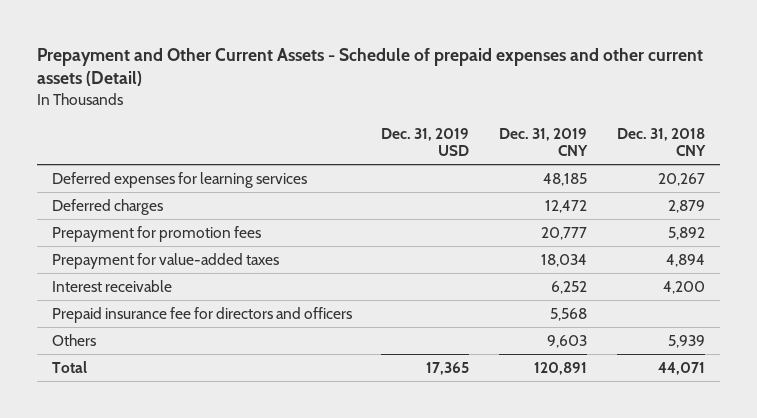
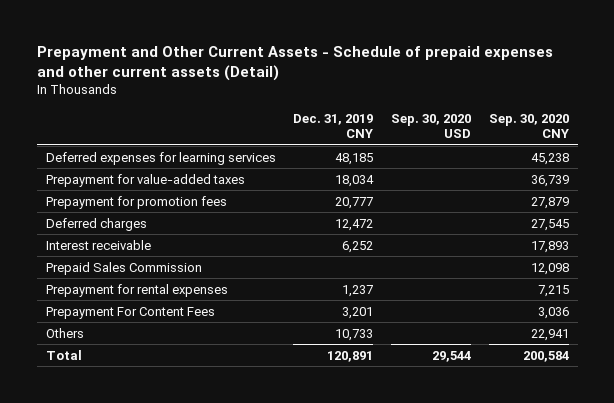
[381,127,470,157] Dec. 31, 2019 USD -> none
[616,127,706,157] Dec. 31, 2018 CNY -> none
none -> [391,113,472,139] Sep. 30, 2020 USD
none -> [488,113,569,139] Sep. 30, 2020 CNY
[51,225,261,242] Prepayment for promotion fees -> [45,195,227,209] Prepayment for promotion fees
[51,198,163,215] Deferred charges -> [45,217,147,231] Deferred charges
[51,306,352,323] Prepaid insurance fee for directors and officers -> none
none -> [45,261,202,275] Prepaid Sales Commission
none -> [45,283,228,297] Prepayment for rental expenses
none -> [45,306,215,319] Prepayment For Content Fees
[547,334,588,348] 9,603 -> [335,328,374,341] 10,733

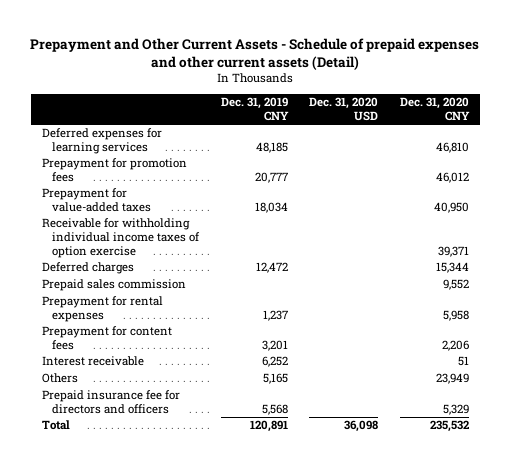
[391,113,472,139] Sep. 30, 2020 USD -> none
[488,113,569,139] Sep. 30, 2020 CNY -> none
none -> [309,97,379,121] Dec. 31, 2020 USD
none -> [400,97,471,121] Dec. 31, 2020 CNY
[45,173,245,187] Prepayment for value-added taxes -> [41,188,152,213] Prepayment for value-added taxes
none -> [41,218,201,259] Receivable for withholding individual income taxes of option exercise
[45,261,202,275] Prepaid Sales Commission -> [41,279,186,292] Prepaid sales commission
[45,306,215,319] Prepayment For Content Fees -> [41,326,172,351] Prepayment for content fees
[45,239,151,250] Interest receivable -> [41,356,144,367] Interest receivable
[335,328,374,341] 10,733 -> [262,373,288,385] 5,165
none -> [41,390,180,415] Prepaid insurance fee for directors and officers

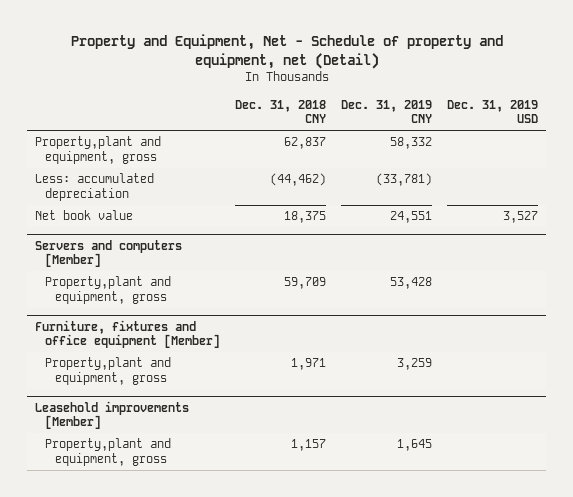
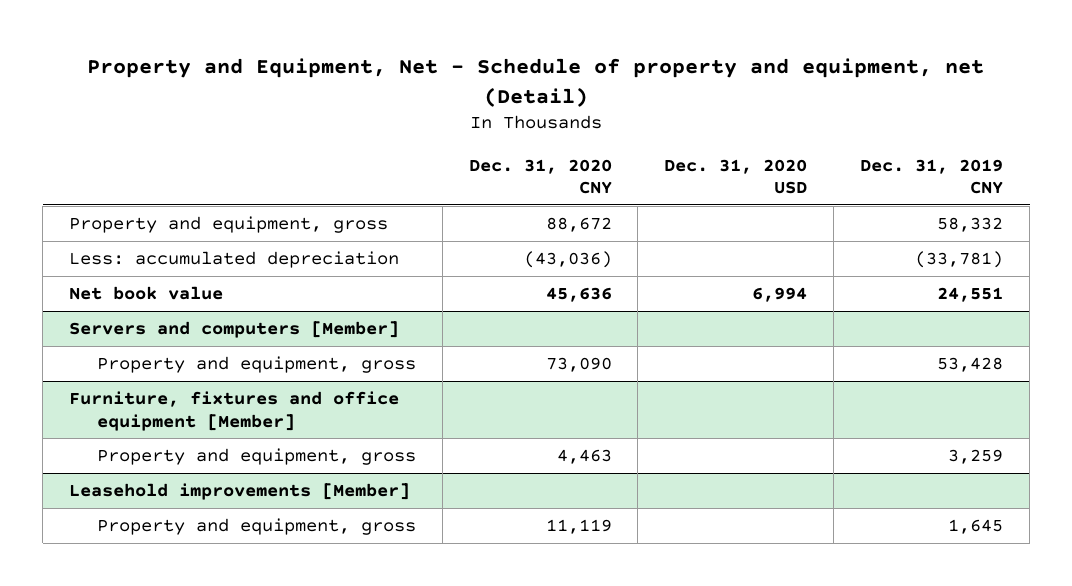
[235,99,327,124] Dec. 31, 2018 CNY -> none
[447,99,539,124] Dec. 31, 2019 USD -> none
none -> [468,158,612,195] Dec. 31, 2020 CNY
none -> [664,158,808,195] Dec. 31, 2020 USD
[34,136,161,165] Property,plant and equipment, gross -> [69,215,389,233] Property and equipment, gross
[44,276,171,305] Property,plant and equipment, gross -> [96,355,416,373] Property and equipment, gross
[44,357,171,386] Property,plant and equipment, gross -> [96,447,416,465] Property and equipment, gross
[44,438,171,467] Property,plant and equipment, gross -> [96,517,416,535] Property and equipment, gross

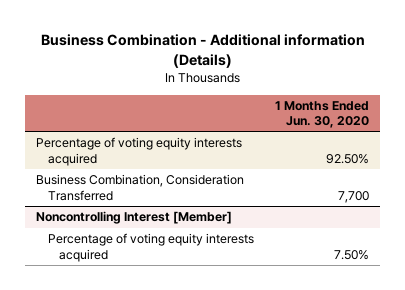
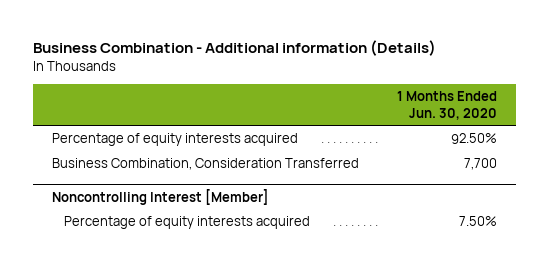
[35,137,242,166] Percentage of voting equity interests acquired -> [51,133,298,147] Percentage of equity interests acquired
[47,233,254,262] Percentage of voting equity interests acquired -> [63,216,310,230] Percentage of equity interests acquired

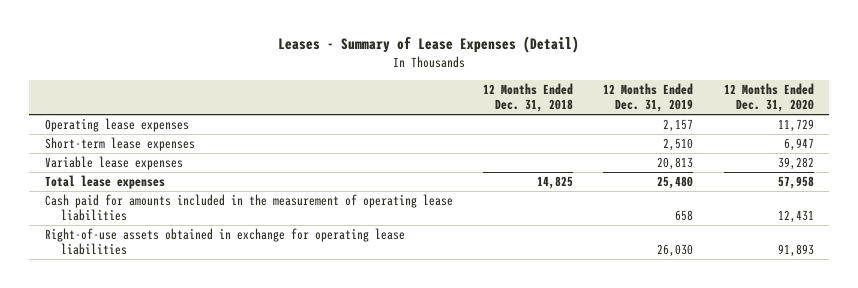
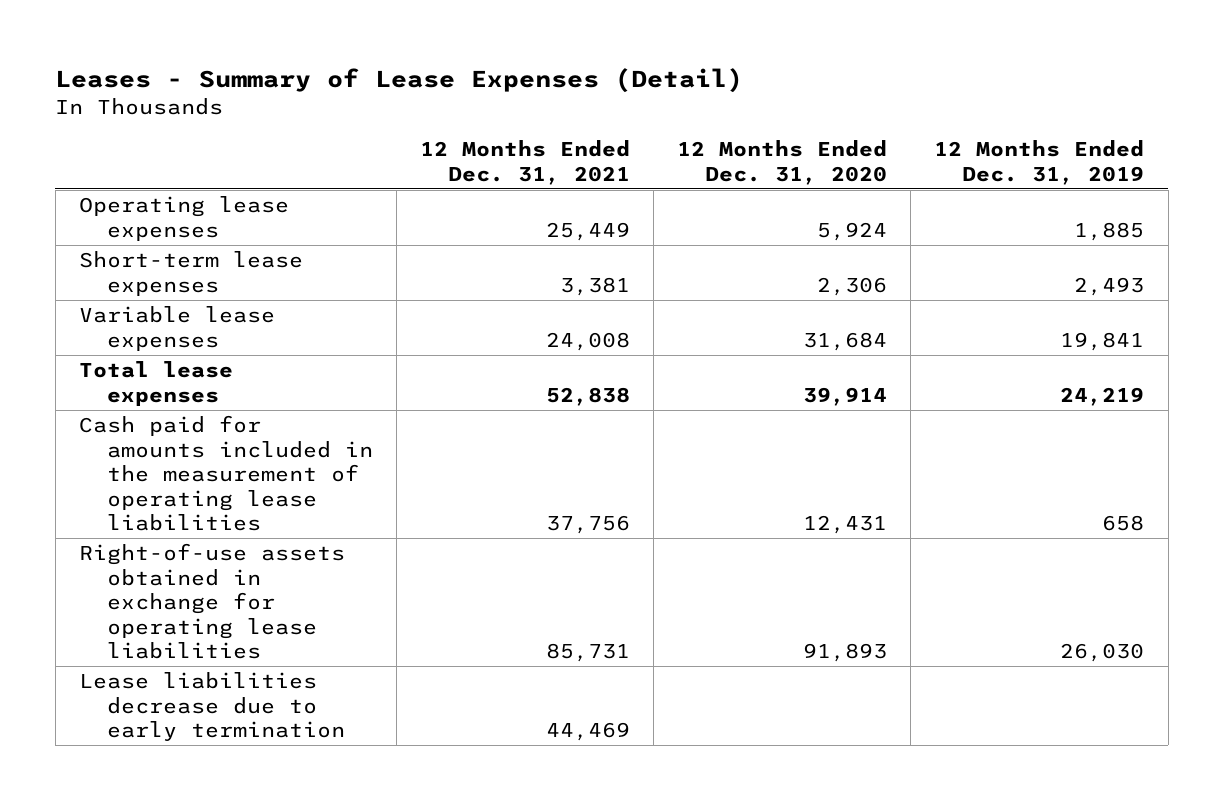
[482,82,573,112] 12 Months Ended Dec. 31, 2018 -> none
none -> [419,140,630,185] 12 Months Ended Dec. 31, 2021
[663,119,694,133] 2,157 -> [1074,221,1145,241] 1,885
[777,119,814,133] 11,729 -> [817,221,888,241] 5,924
[663,138,694,152] 2,510 -> [1074,276,1145,296] 2,493
[783,138,814,152] 6,947 -> [817,276,888,296] 2,306
[657,157,694,171] 20,813 -> [1060,331,1145,351] 19,841
[777,157,814,171] 39,282 -> [803,331,888,351] 31,684
[657,176,694,190] 25,480 -> [1060,386,1145,406] 24,219
[777,176,814,190] 57,958 -> [803,386,888,406] 39,914
none -> [79,672,345,742] Lease liabilities decrease due to early termination

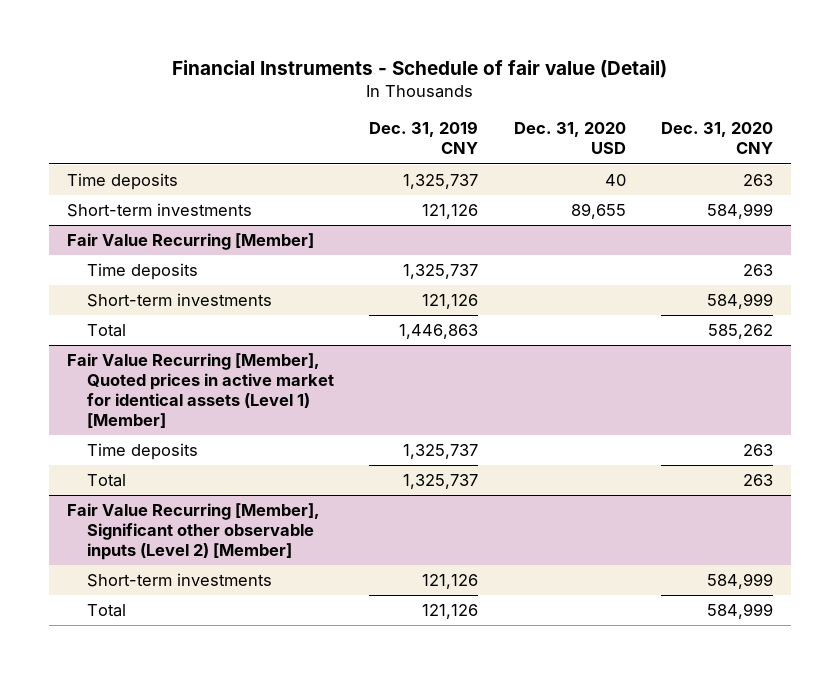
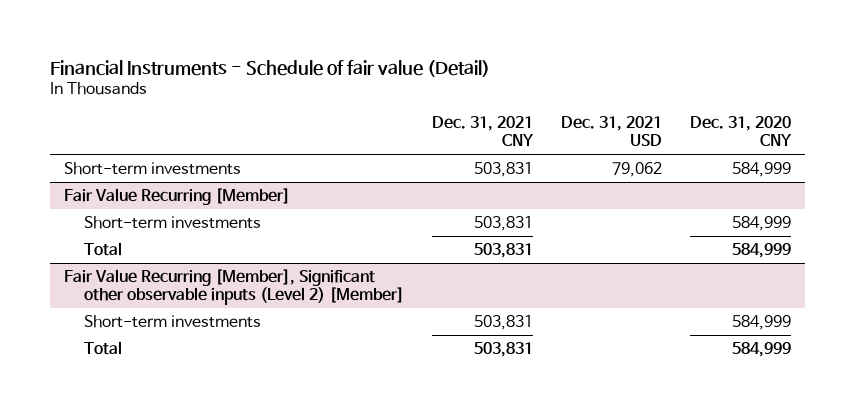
[369,121,479,155] Dec. 31, 2019 CNY -> none
[513,122,626,155] Dec. 31, 2020 USD -> none
none -> [432,116,535,147] Dec. 31, 2021 CNY
none -> [561,116,663,147] Dec. 31, 2021 USD
[66,173,178,191] Time deposits -> none
[87,263,199,281] Time deposits -> none
[66,353,335,429] Fair Value Recurring [Member], Quoted prices in active market for identical assets (Level 1) [Member] -> none
[87,443,199,461] Time deposits -> none
[87,474,127,488] Total -> none
[707,324,773,340] 585,262 -> [732,242,792,258] 584,999

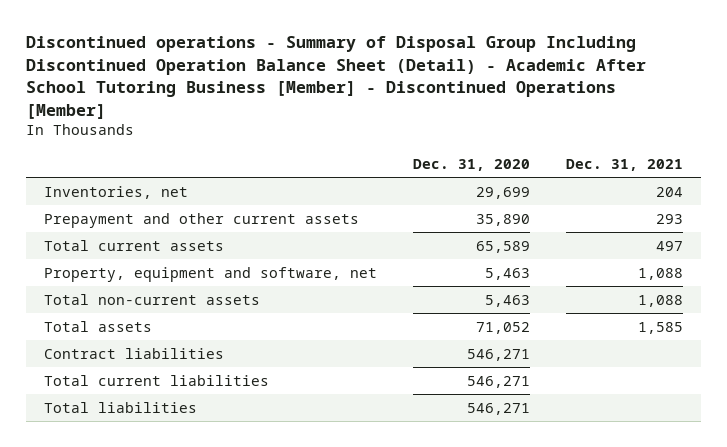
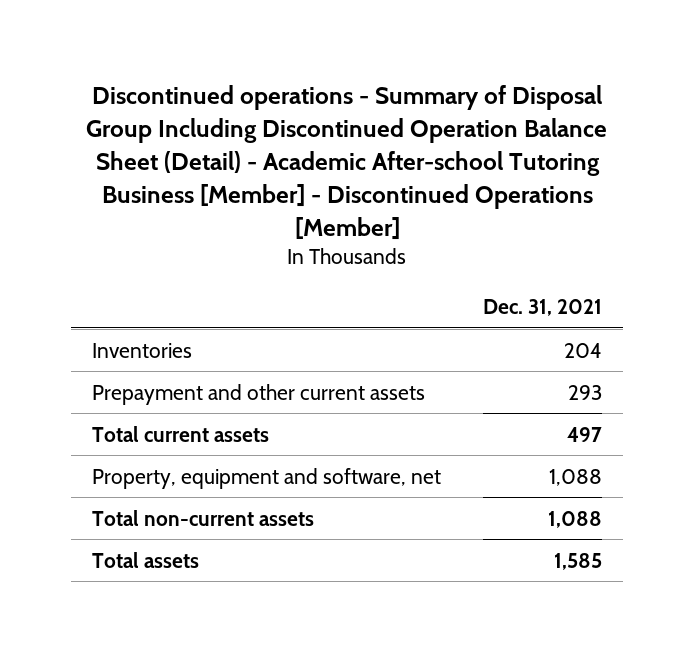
[25,36,646,119] Discontinued operations - Summary of Disposal Group Including Discontinued Operation Balance Sheet (Detail) - Academic After School Tutoring Business [Member] - Discontinued Operations [Member] -> [86,85,608,240] Discontinued operations - Summary of Disposal Group Including Discontinued Operation Balance Sheet (Detail) - Academic After-school Tutoring Business [Member] - Discontinued Operations [Member]
[412,158,530,171] Dec. 31, 2020 -> none
[43,185,188,199] Inventories, net -> [92,342,193,358] Inventories
[43,347,224,359] Contract liabilities -> none
[43,374,269,386] Total current liabilities -> none
[43,401,197,413] Total liabilities -> none

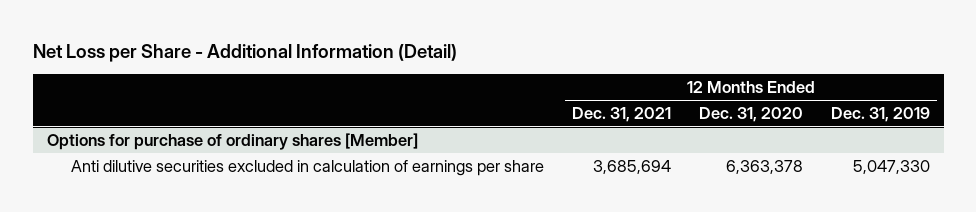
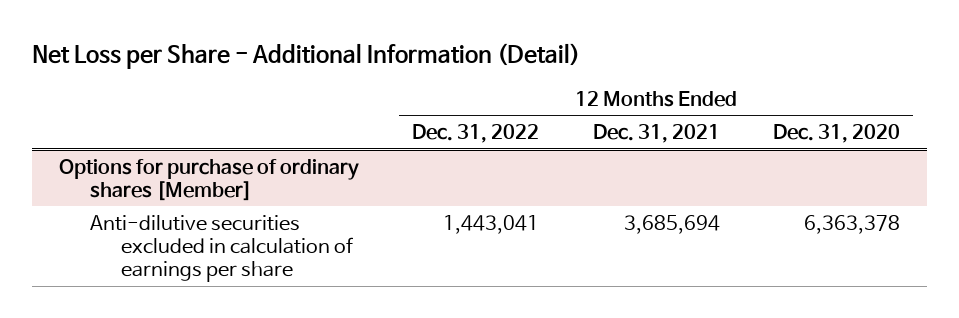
[830,106,930,122] Dec. 31, 2019 -> none
none -> [412,123,540,143] Dec. 31, 2022
[71,159,545,176] Anti dilutive securities excluded in calculation of earnings per share -> [89,214,353,282] Anti-dilutive securities excluded in calculation of earnings per share

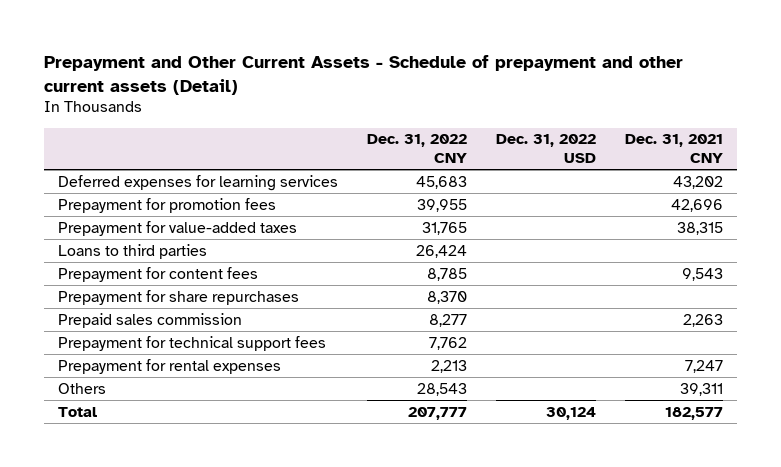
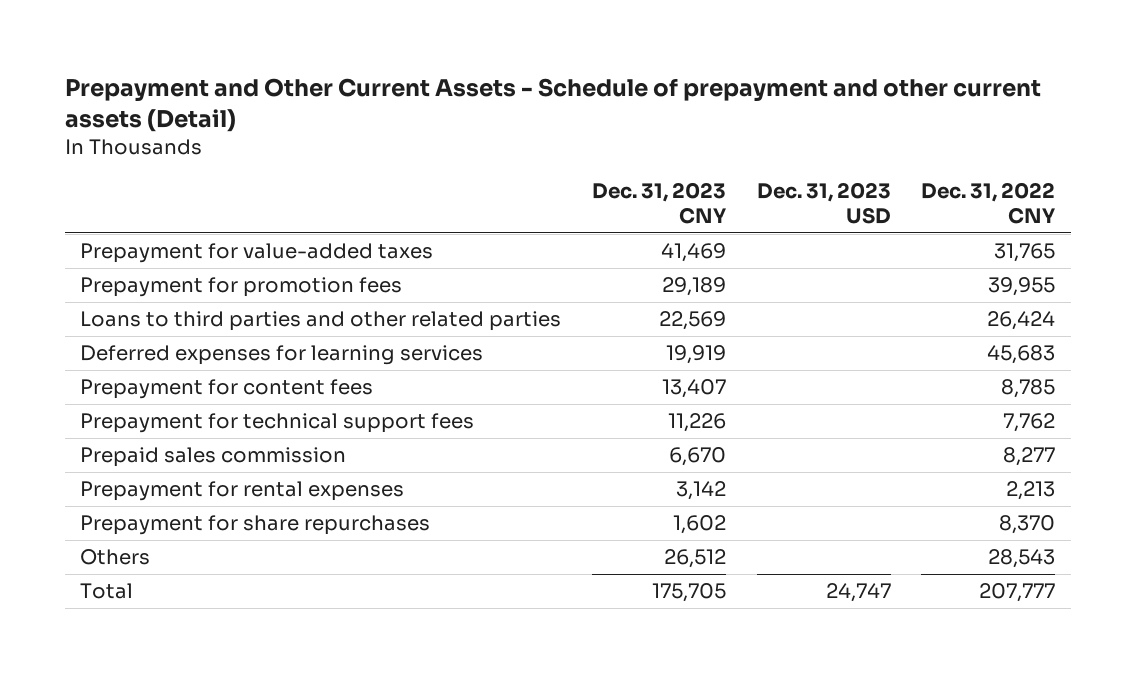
[495,134,596,164] Dec. 31, 2022 USD -> none
[624,134,723,164] Dec. 31, 2021 CNY -> none
none -> [592,181,727,225] Dec. 31, 2023 CNY
none -> [756,181,891,225] Dec. 31, 2023 USD
[58,197,277,213] Prepayment for promotion fees -> [80,277,403,298] Prepayment for promotion fees
[58,243,208,259] Loans to third parties -> [80,311,562,332] Loans to third parties and other related parties
[58,174,339,191] Deferred expenses for learning services -> [80,345,484,366] Deferred expenses for learning services
[58,312,243,328] Prepaid sales commission -> [80,447,347,468] Prepaid sales commission
[58,289,300,305] Prepayment for share repurchases -> [80,515,431,536] Prepayment for share repurchases

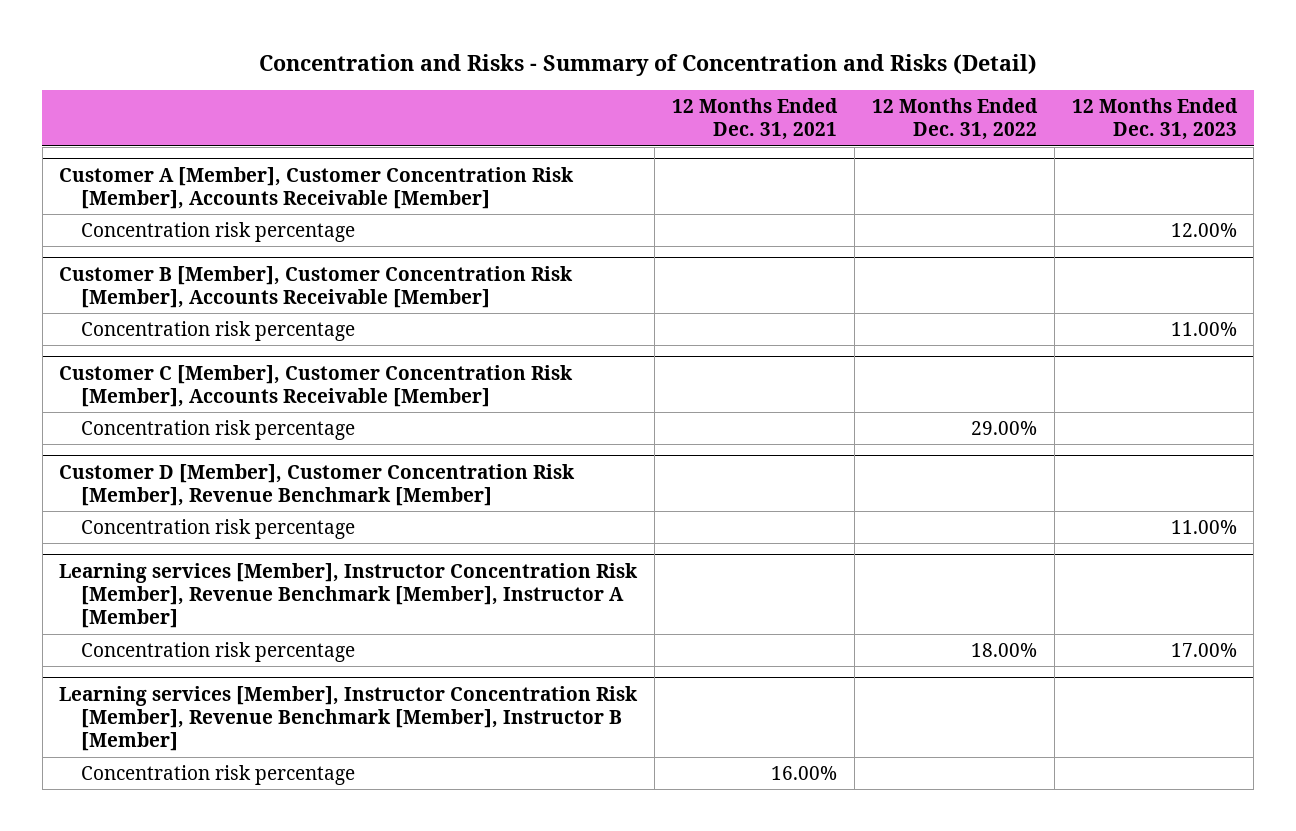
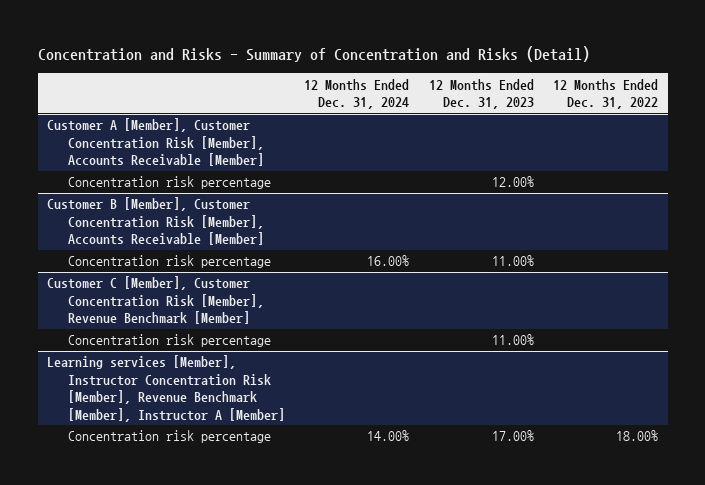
[672,98,839,141] 12 Months Ended Dec. 31, 2021 -> none
none -> [304,78,410,110] 12 Months Ended Dec. 31, 2024
[59,364,574,407] Customer C [Member], Customer Concentration Risk [Member], Accounts Receivable [Member] -> none
[80,419,355,440] Concentration risk percentage -> none
[59,463,576,506] Customer D [Member], Customer Concentration Risk [Member], Revenue Benchmark [Member] -> [47,276,264,325] Customer C [Member], Customer Concentration Risk [Member], Revenue Benchmark [Member]
[59,685,639,752] Learning services [Member], Instructor Concentration Risk [Member], Revenue Benchmark [Member], Instructor B [Member] -> none
[80,764,355,785] Concentration risk percentage -> none

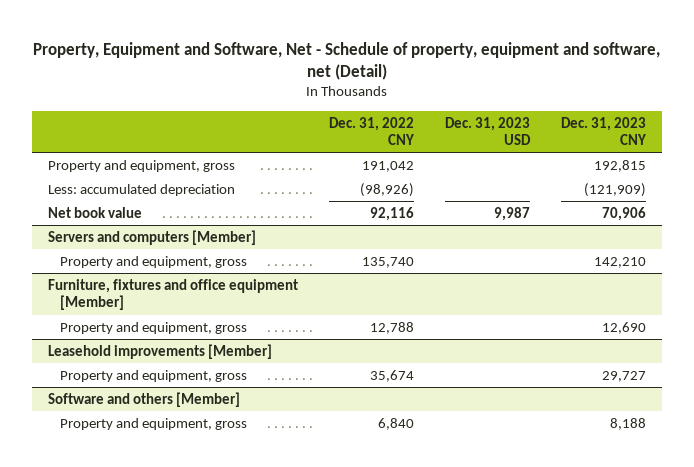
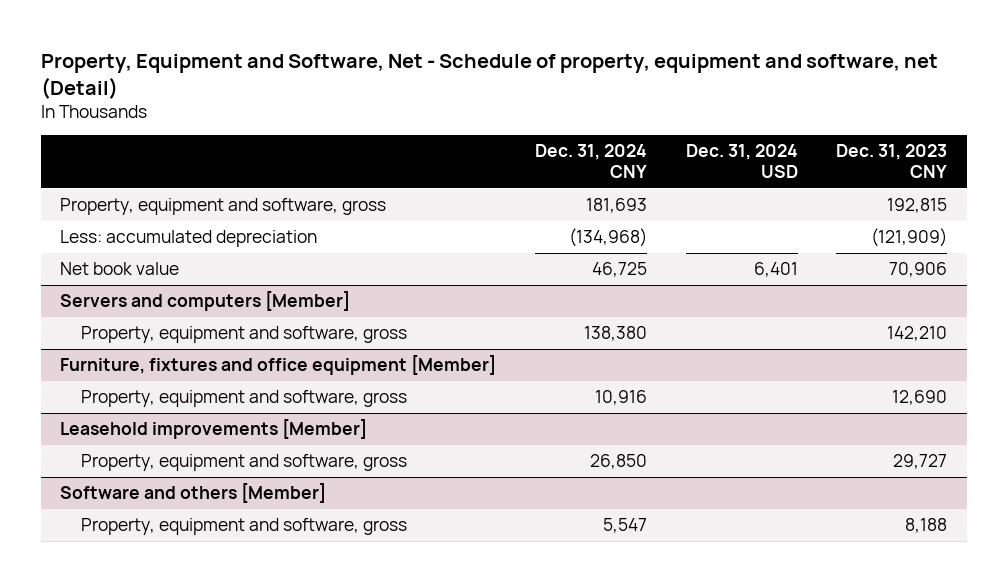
[328,116,414,145] Dec. 31, 2022 CNY -> none
[445,116,532,145] Dec. 31, 2023 USD -> none
none -> [534,144,647,178] Dec. 31, 2024 CNY
none -> [685,144,798,178] Dec. 31, 2024 USD
[47,159,235,172] Property and equipment, gross -> [60,198,387,216] Property, equipment and software, gross
[59,255,247,268] Property and equipment, gross -> [80,326,407,344] Property, equipment and software, gross
[59,321,247,334] Property and equipment, gross -> [80,390,407,408] Property, equipment and software, gross
[59,369,247,382] Property and equipment, gross -> [80,454,407,472] Property, equipment and software, gross
[59,417,247,430] Property and equipment, gross -> [80,518,407,536] Property, equipment and software, gross

